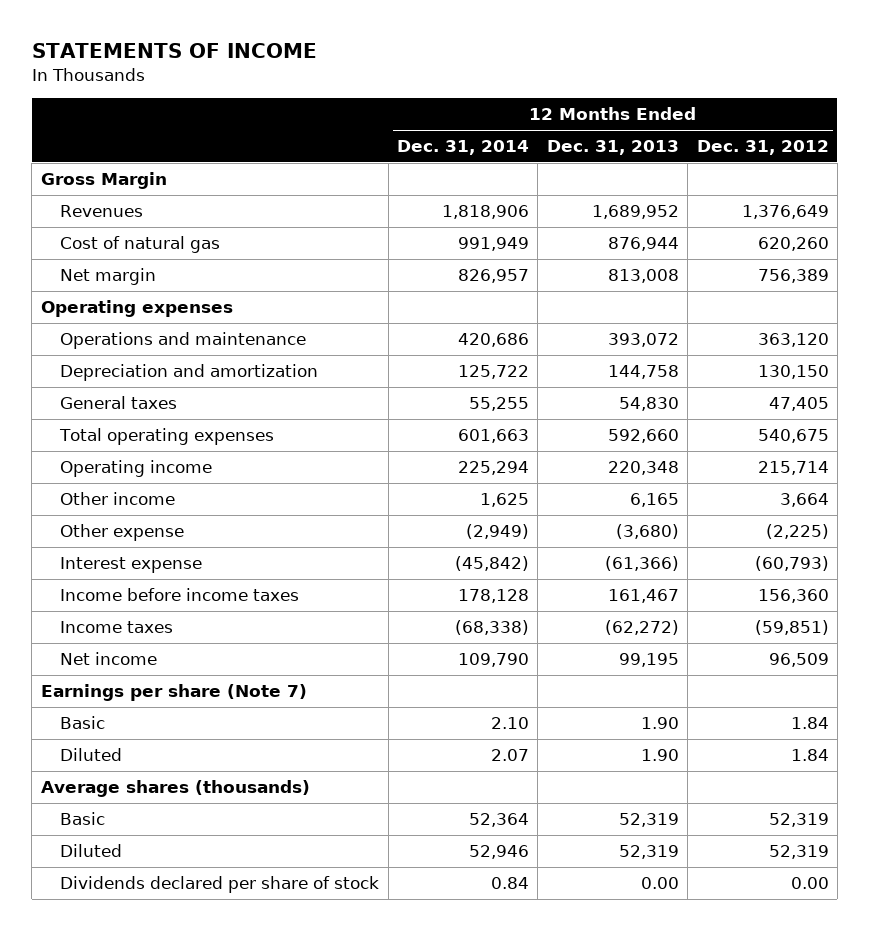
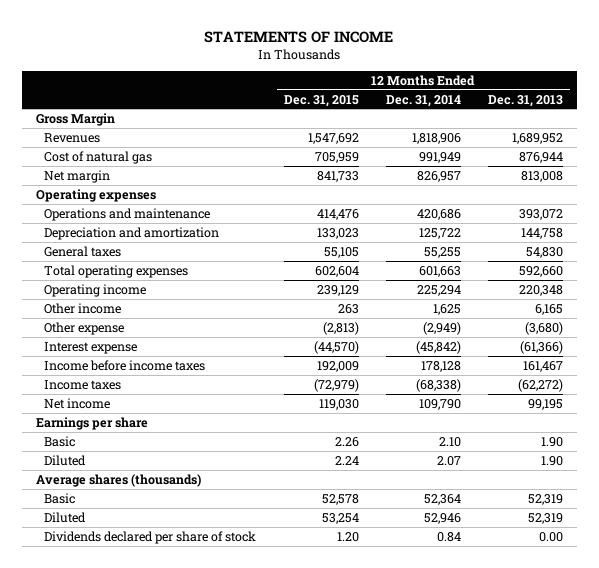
[696,140,829,156] Dec. 31, 2012 -> none
none -> [283,94,359,107] Dec. 31, 2015
[40,684,307,702] Earnings per share (Note 7) -> [35,416,148,430] Earnings per share

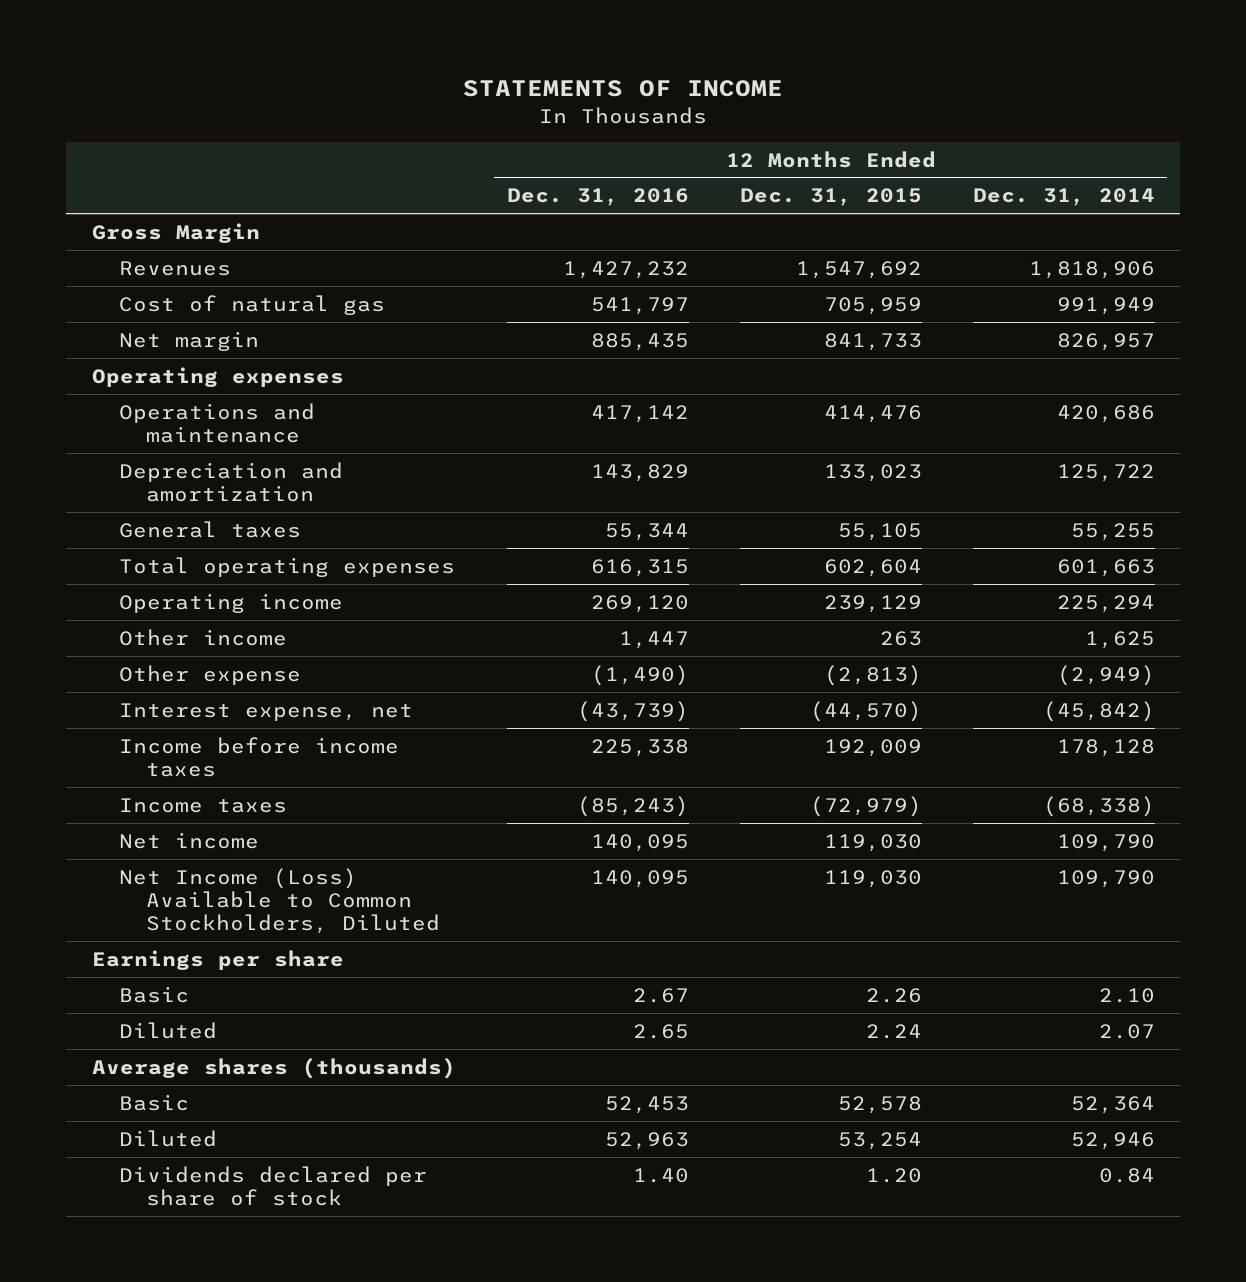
[488,94,564,107] Dec. 31, 2013 -> none
none -> [506,188,689,207] Dec. 31, 2016
[44,341,138,354] Interest expense -> [118,702,413,721] Interest expense, net
none -> [118,867,440,934] Net Income (Loss) Available to Common Stockholders, Diluted

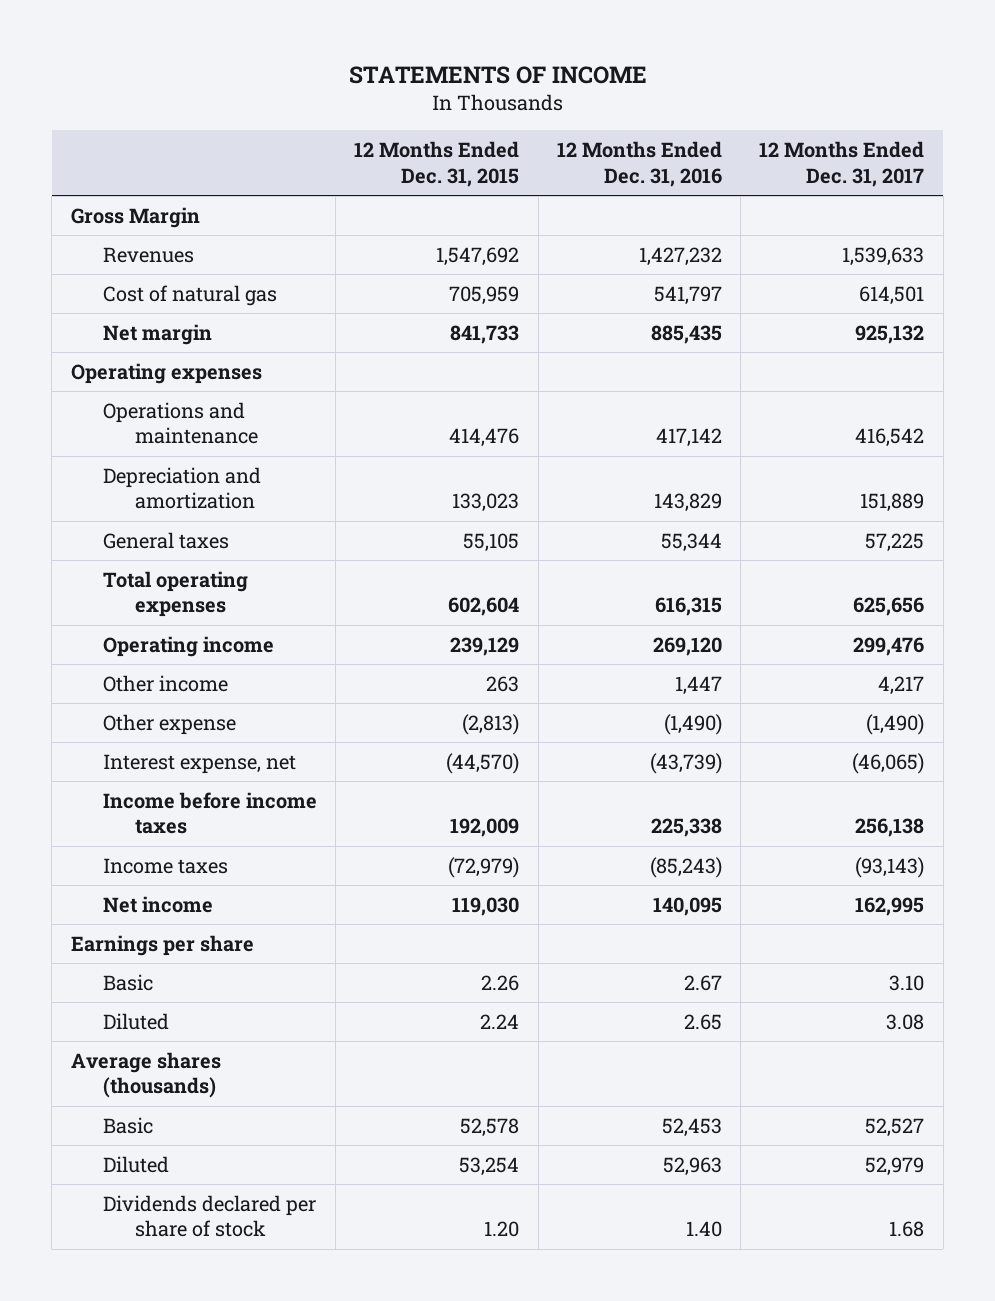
[972,188,1155,207] Dec. 31, 2014 -> none
none -> [759,141,925,187] 12 Months Ended Dec. 31, 2017
[118,867,440,934] Net Income (Loss) Available to Common Stockholders, Diluted -> none

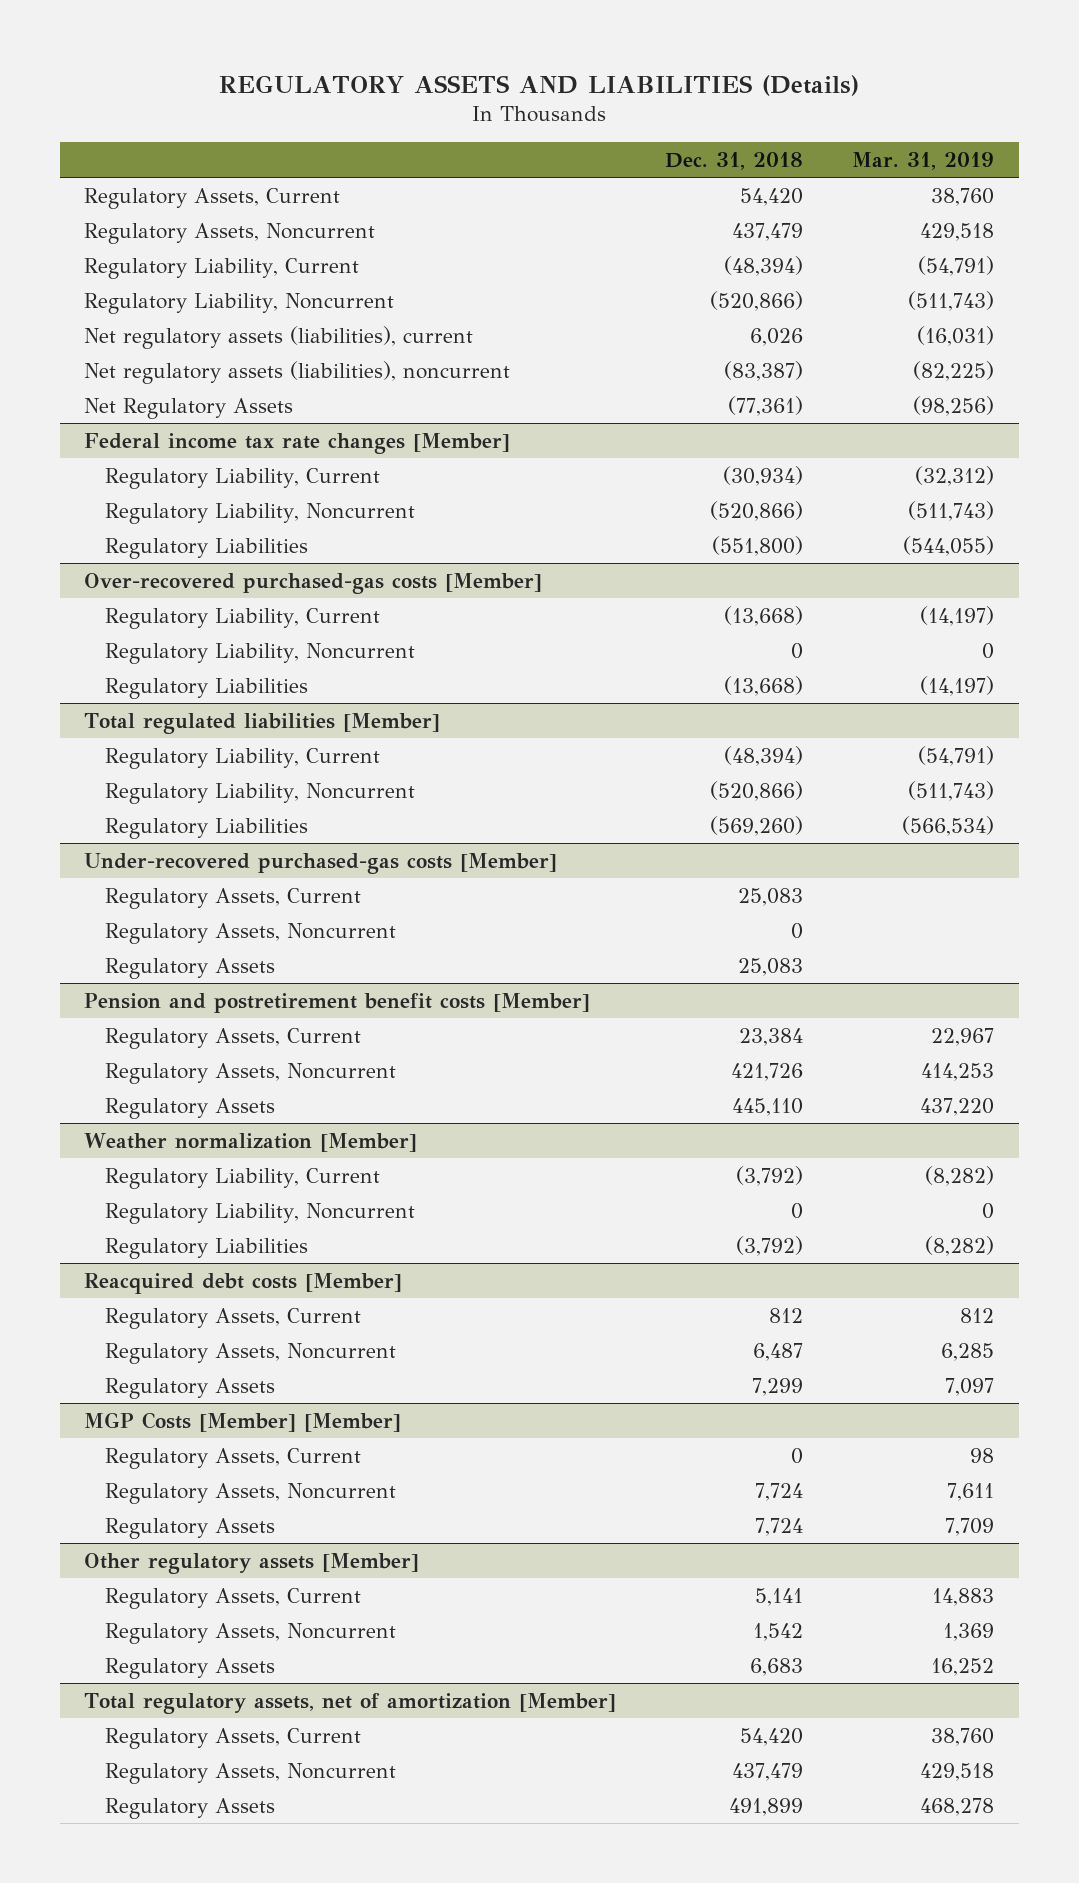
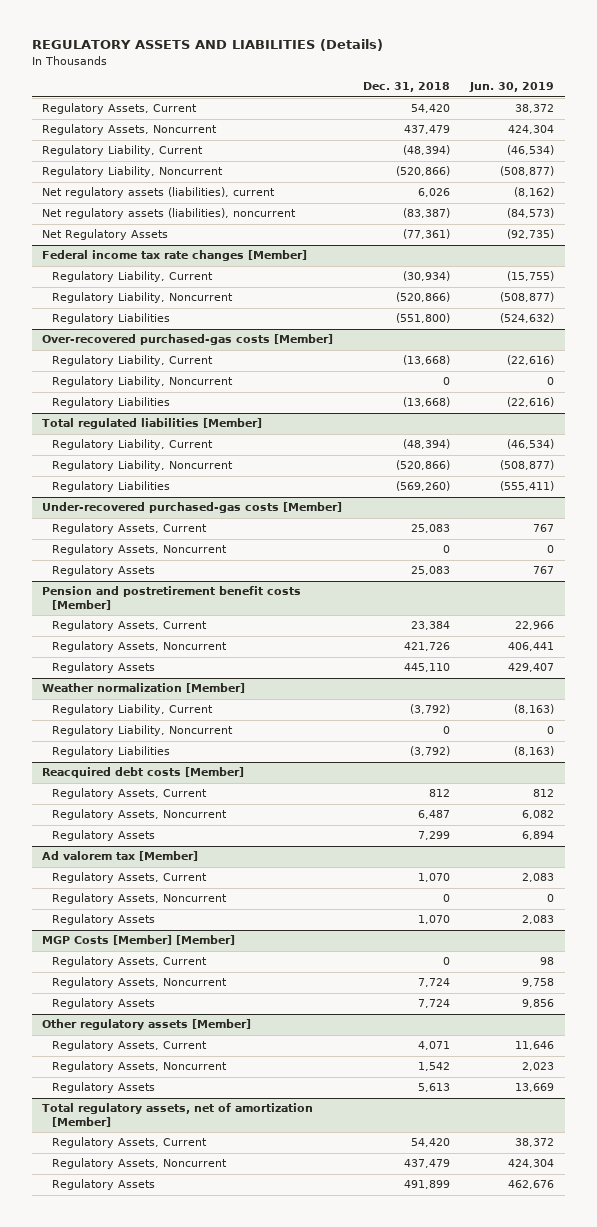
[852,152,995,171] Mar. 31, 2019 -> none
none -> [469,82,555,93] Jun. 30, 2019
none -> [42,851,199,862] Ad valorem tax [Member]
none -> [52,872,208,884] Regulatory Assets, Current
none -> [52,893,228,905] Regulatory Assets, Noncurrent
none -> [52,914,156,926] Regulatory Assets
[755,1587,804,1606] 5,141 -> [417,1041,450,1051] 4,071
[750,1657,804,1676] 6,683 -> [417,1083,450,1093] 5,613

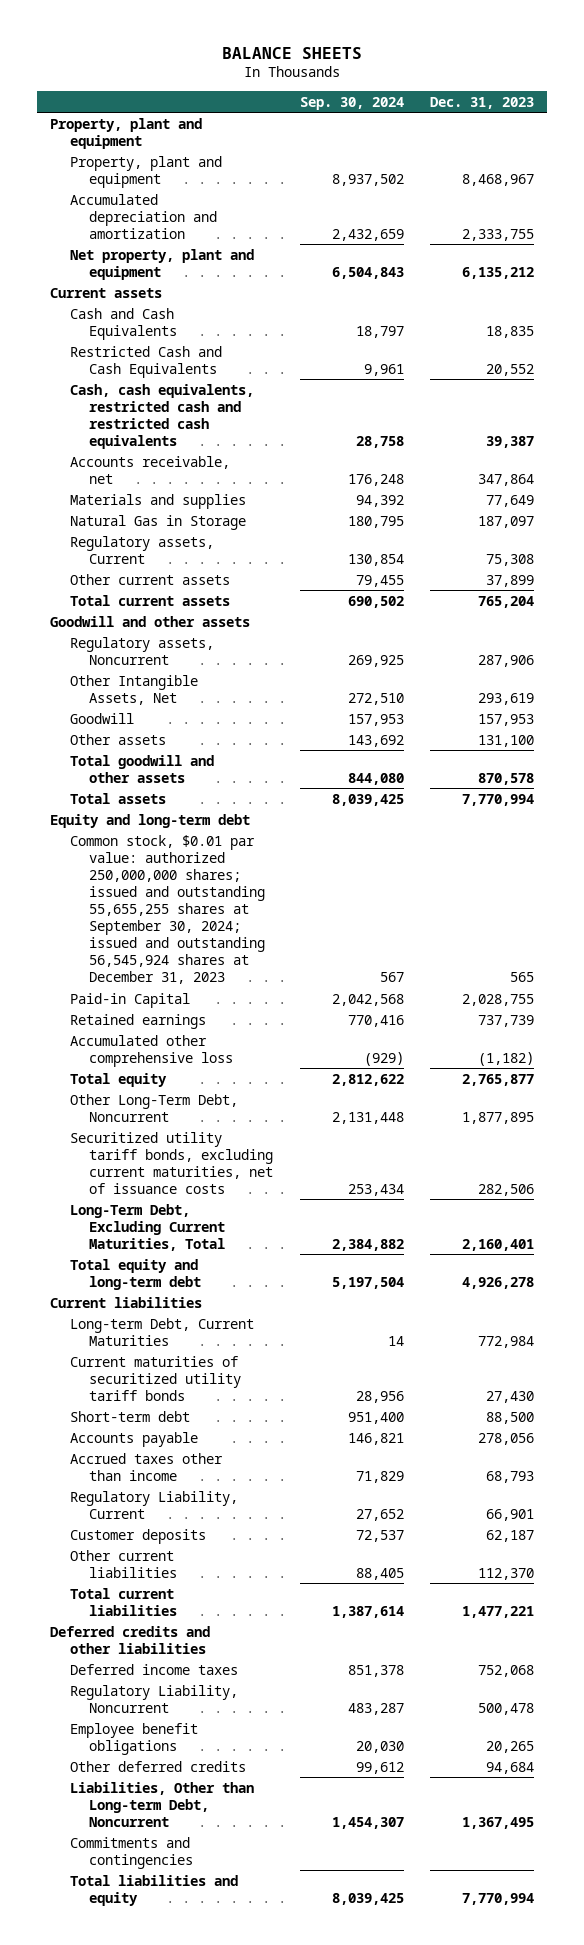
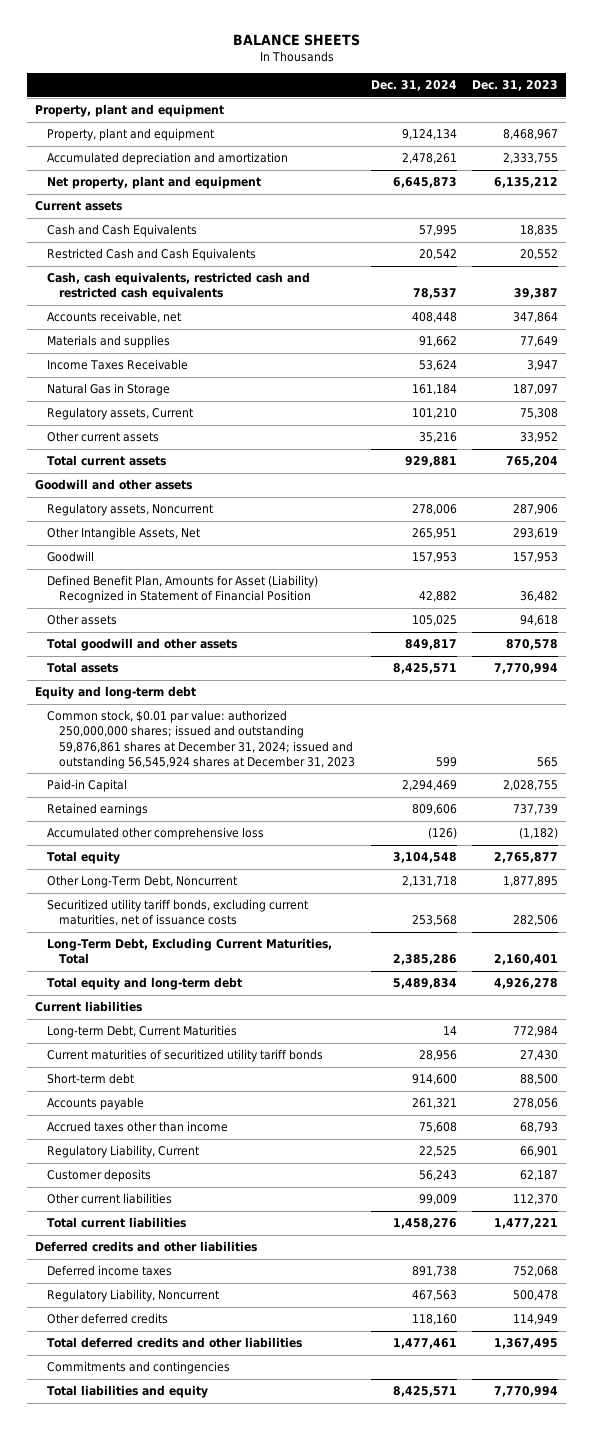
[299,96,404,110] Sep. 30, 2024 -> none
none -> [370,80,457,92] Dec. 31, 2024
none -> [46,359,188,371] Income Taxes Receivable
[486,574,535,587] 37,899 -> [520,432,559,444] 33,952
none -> [46,575,318,604] Defined Benefit Plan, Amounts for Asset (Liability) Recognized in Statement of Financial Position
[478,734,535,747] 131,100 -> [520,615,559,627] 94,618
[69,834,266,984] Common stock, $0.01 par value: authorized 250,000,000 shares; issued and outstanding 55,655,255 shares at September 30, 2024; issued and outstanding 56,545,924 shares at December 31, 2023 -> [46,710,355,769] Common stock, $0.01 par value: authorized 250,000,000 shares; issued and outstanding 59,876,861 shares at December 31, 2024; issued and outstanding 56,545,924 shares at December 31, 2023
[69,1722,198,1755] Employee benefit obligations -> none
[486,1761,535,1774] 94,684 -> [513,1314,559,1326] 114,949
[69,1781,254,1827] Liabilities, Other than Long-term Debt, Noncurrent -> [46,1337,302,1349] Total deferred credits and other liabilities

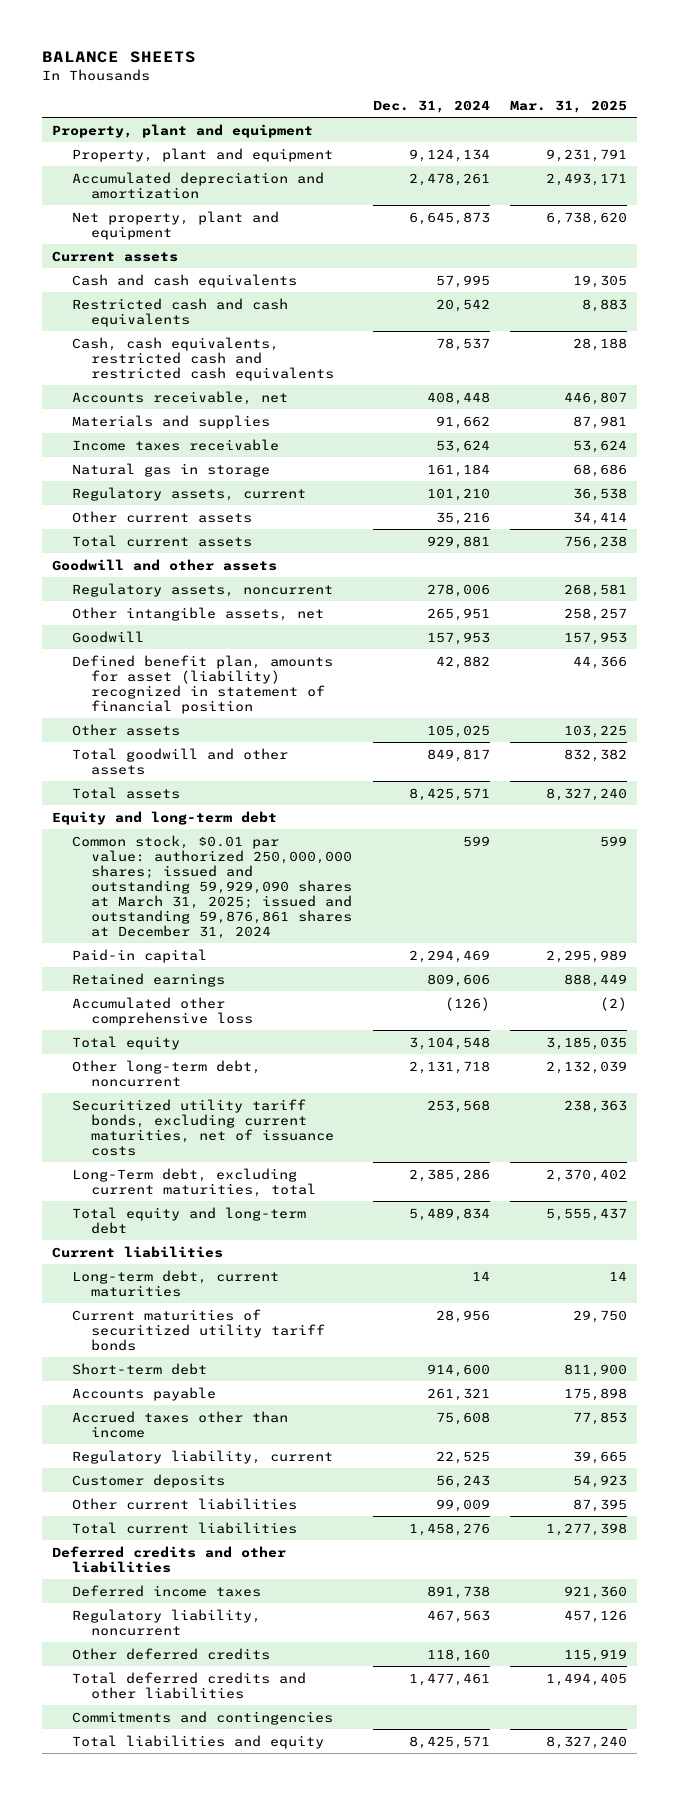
[472,80,559,92] Dec. 31, 2023 -> none
none -> [510,99,628,113] Mar. 31, 2025
[46,224,197,238] Cash and Cash Equivalents -> [71,273,297,288] Cash and cash equivalents
[46,248,256,262] Restricted Cash and Cash Equivalents -> [71,297,288,327] Restricted cash and cash equivalents
[46,359,188,371] Income Taxes Receivable -> [71,438,279,451] Income taxes receivable
[46,383,170,397] Natural Gas in Storage -> [71,462,270,477] Natural gas in storage
[46,407,193,421] Regulatory assets, Current -> [71,486,306,501] Regulatory assets, current
[46,503,213,517] Regulatory assets, Noncurrent -> [71,582,333,597] Regulatory assets, noncurrent
[46,527,200,541] Other Intangible Assets, Net -> [71,606,324,621] Other intangible assets, net
[46,575,318,604] Defined Benefit Plan, Amounts for Asset (Liability) Recognized in Statement of Financial Position -> [71,654,333,714] Defined benefit plan, amounts for asset (liability) recognized in statement of financial position
[46,710,355,769] Common stock, $0.01 par value: authorized 250,000,000 shares; issued and outstanding 59,876,861 shares at December 31, 2024; issued and outstanding 56,545,924 shares at December 31, 2023 -> [71,834,353,939] Common stock, $0.01 par value: authorized 250,000,000 shares; issued and outstanding 59,929,090 shares at March 31, 2025; issued and outstanding 59,876,861 shares at December 31, 2024
[46,779,127,793] Paid-in Capital -> [71,948,207,963] Paid-in capital
[46,875,237,889] Other Long-Term Debt, Noncurrent -> [71,1059,261,1087] Other long-term debt, noncurrent
[46,938,332,965] Long-Term Debt, Excluding Current Maturities, Total -> [71,1167,317,1197] Long-Term debt, excluding current maturities, total
[46,1025,237,1039] Long-term Debt, Current Maturities -> [71,1269,279,1297] Long-term debt, current maturities
[46,1145,199,1159] Regulatory Liability, Current -> [71,1449,333,1464] Regulatory liability, current
[46,1289,219,1303] Regulatory Liability, Noncurrent -> [71,1608,261,1636] Regulatory liability, noncurrent

